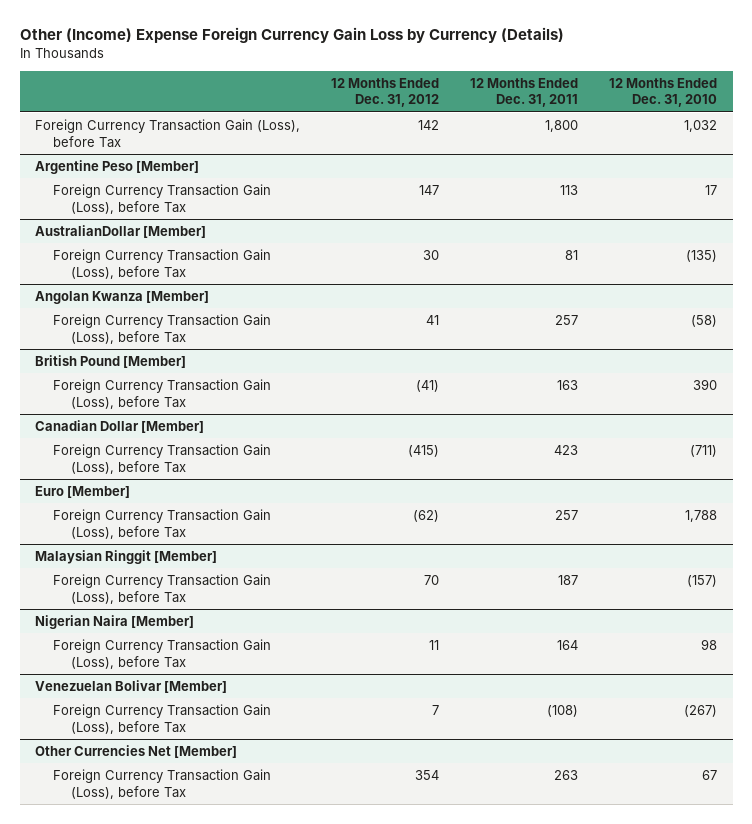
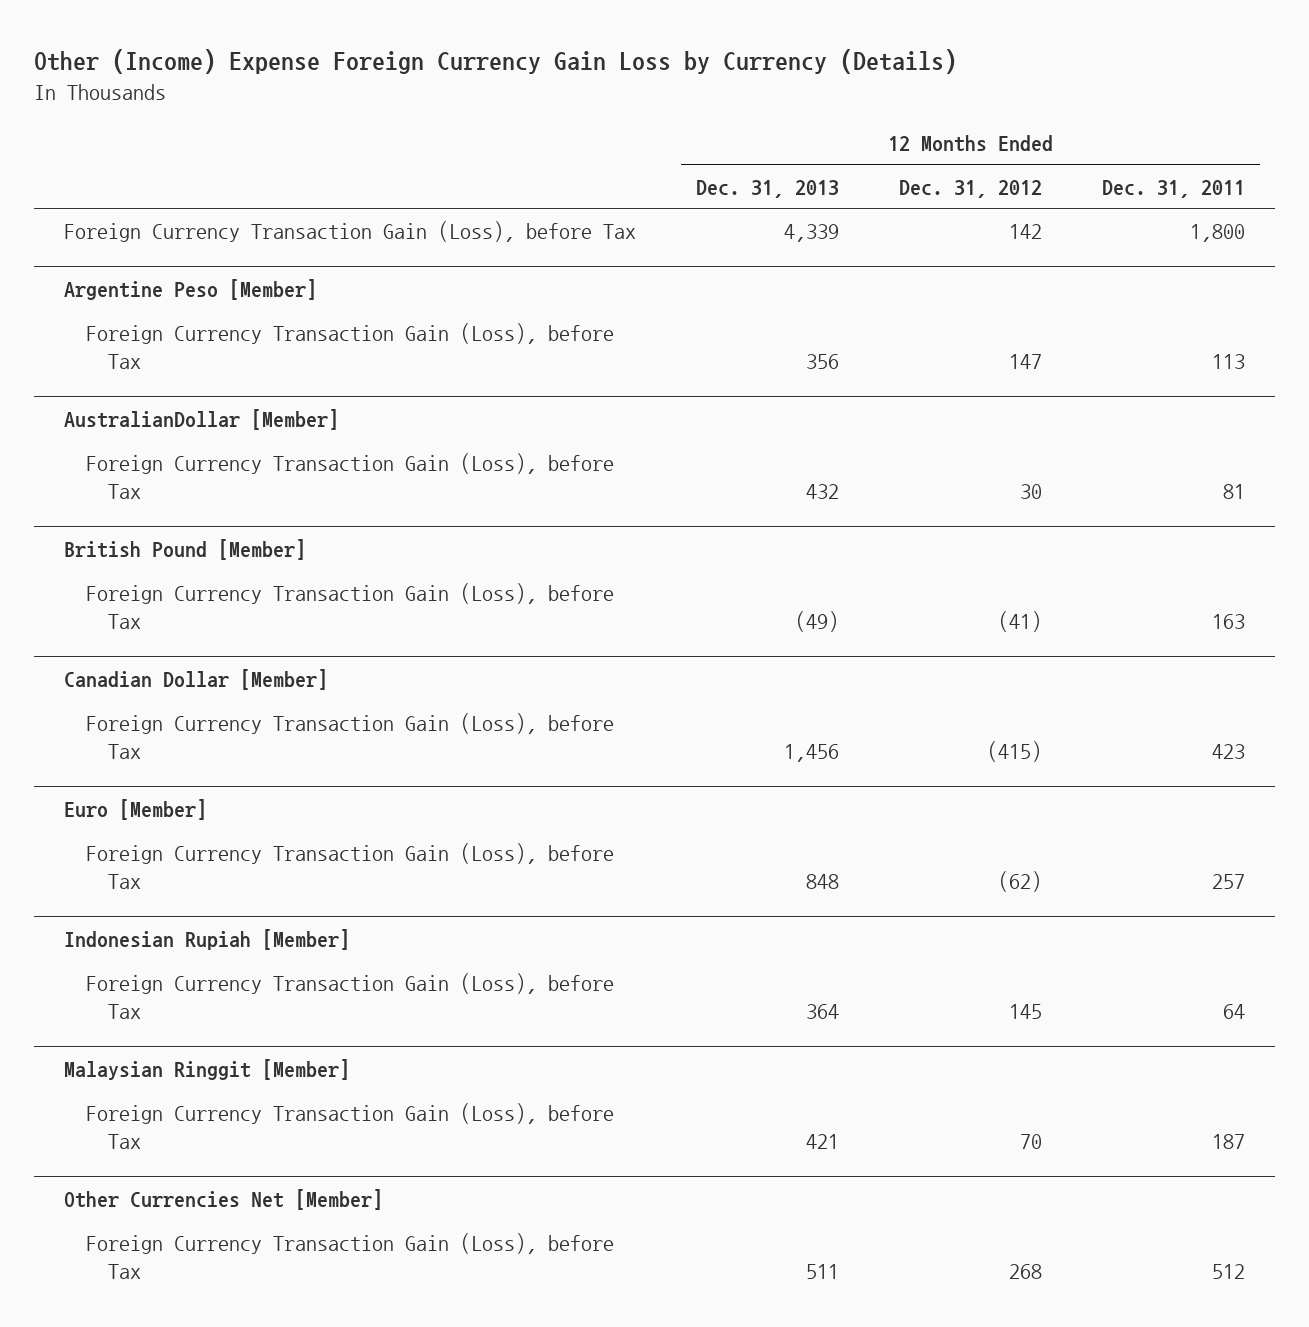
[609,77,718,108] 12 Months Ended Dec. 31, 2010 -> none
none -> [696,179,840,198] Dec. 31, 2013
[35,290,210,304] Angolan Kwanza [Member] -> none
[52,313,271,344] Foreign Currency Transaction Gain (Loss), before Tax -> none
none -> [64,928,351,950] Indonesian Rupiah [Member]
none -> [85,973,614,1019] Foreign Currency Transaction Gain (Loss), before Tax
[35,614,195,629] Nigerian Naira [Member] -> none
[52,638,271,669] Foreign Currency Transaction Gain (Loss), before Tax -> none
[35,679,228,693] Venezuelan Bolivar [Member] -> none
[52,703,271,734] Foreign Currency Transaction Gain (Loss), before Tax -> none
[415,769,440,780] 354 -> [1009,1263,1043,1279] 268
[554,769,579,780] 263 -> [1212,1263,1246,1279] 512

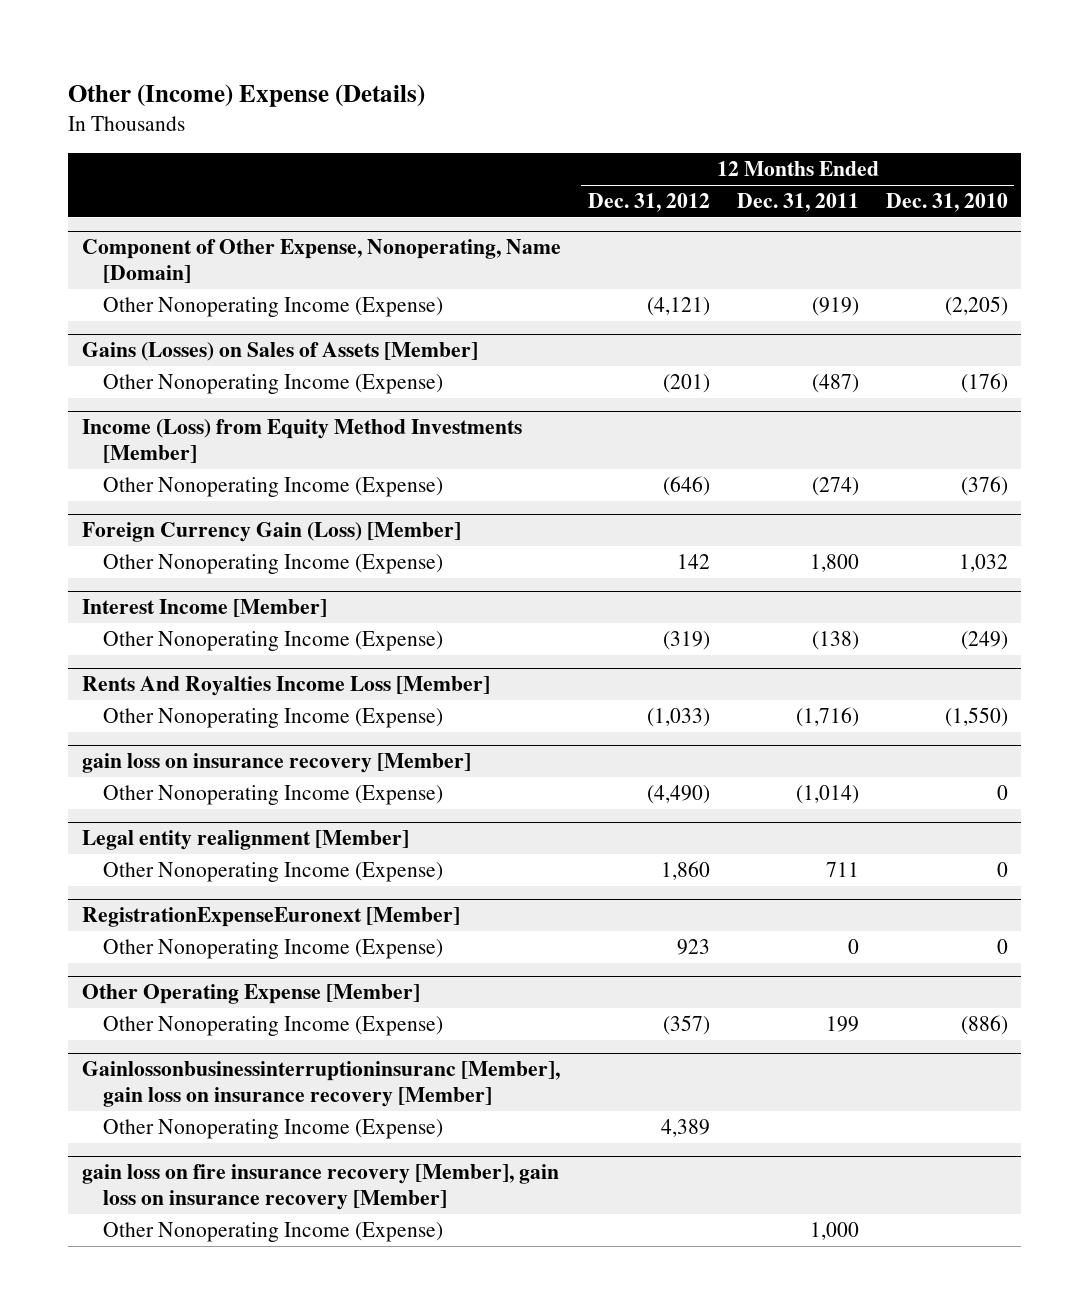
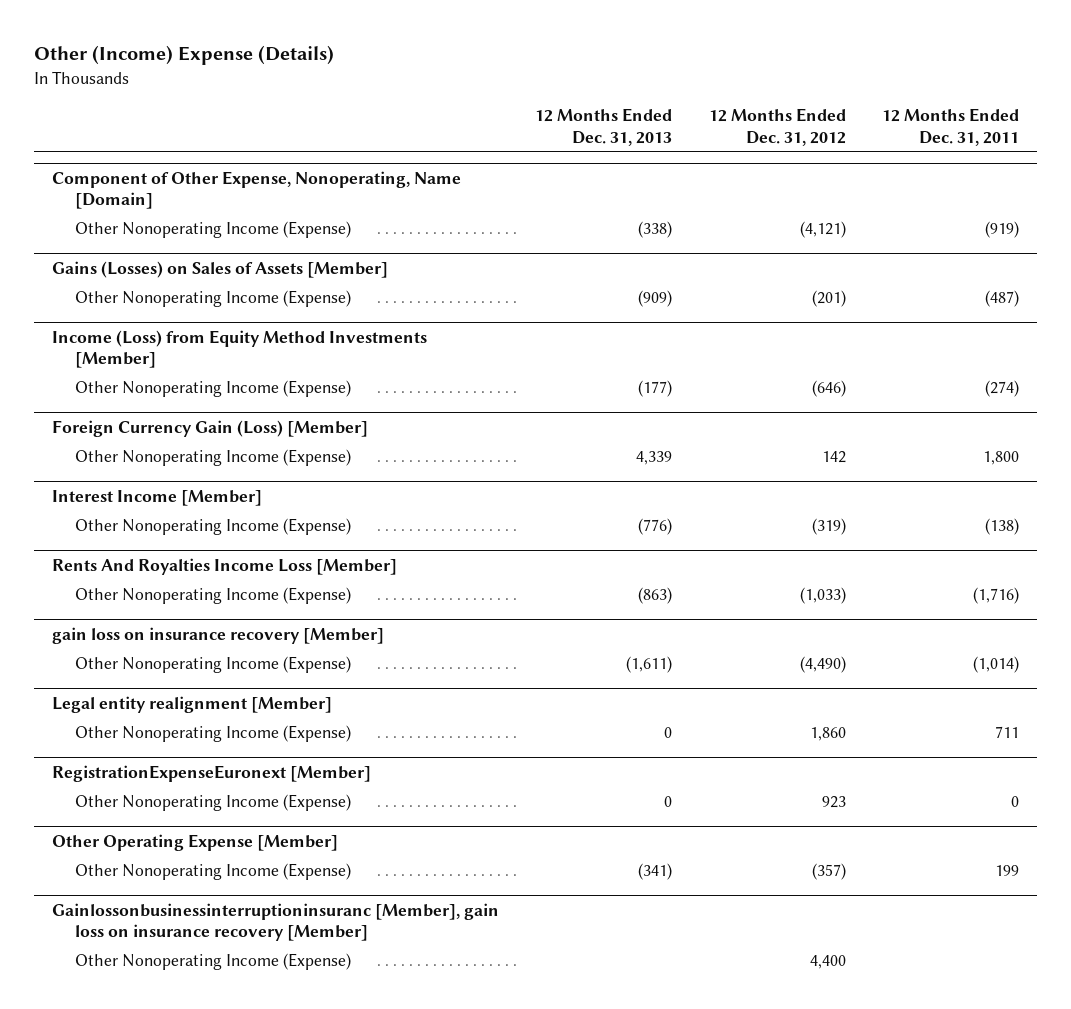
[885,193,1008,213] Dec. 31, 2010 -> none
none -> [535,108,673,146] 12 Months Ended Dec. 31, 2013
[81,1164,559,1211] gain loss on fire insurance recovery [Member], gain loss on insurance recovery [Member] -> none
[102,1222,443,1243] Other Nonoperating Income (Expense) -> none
[660,1119,710,1138] 4,389 -> [809,955,846,970] 4,400

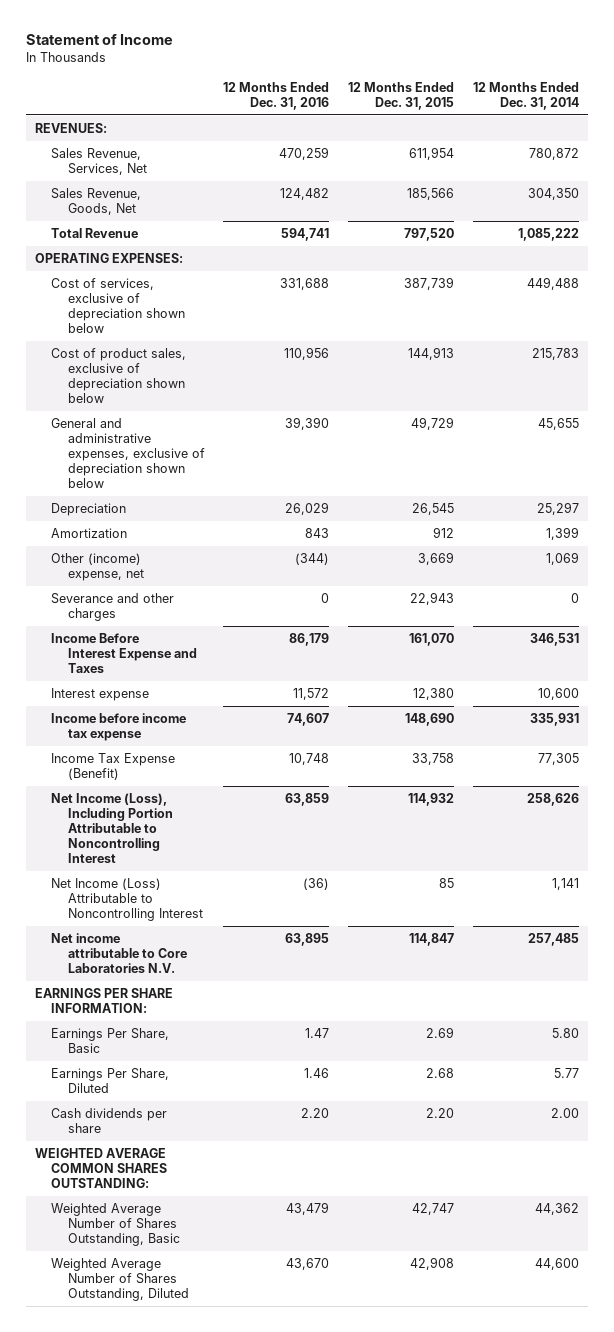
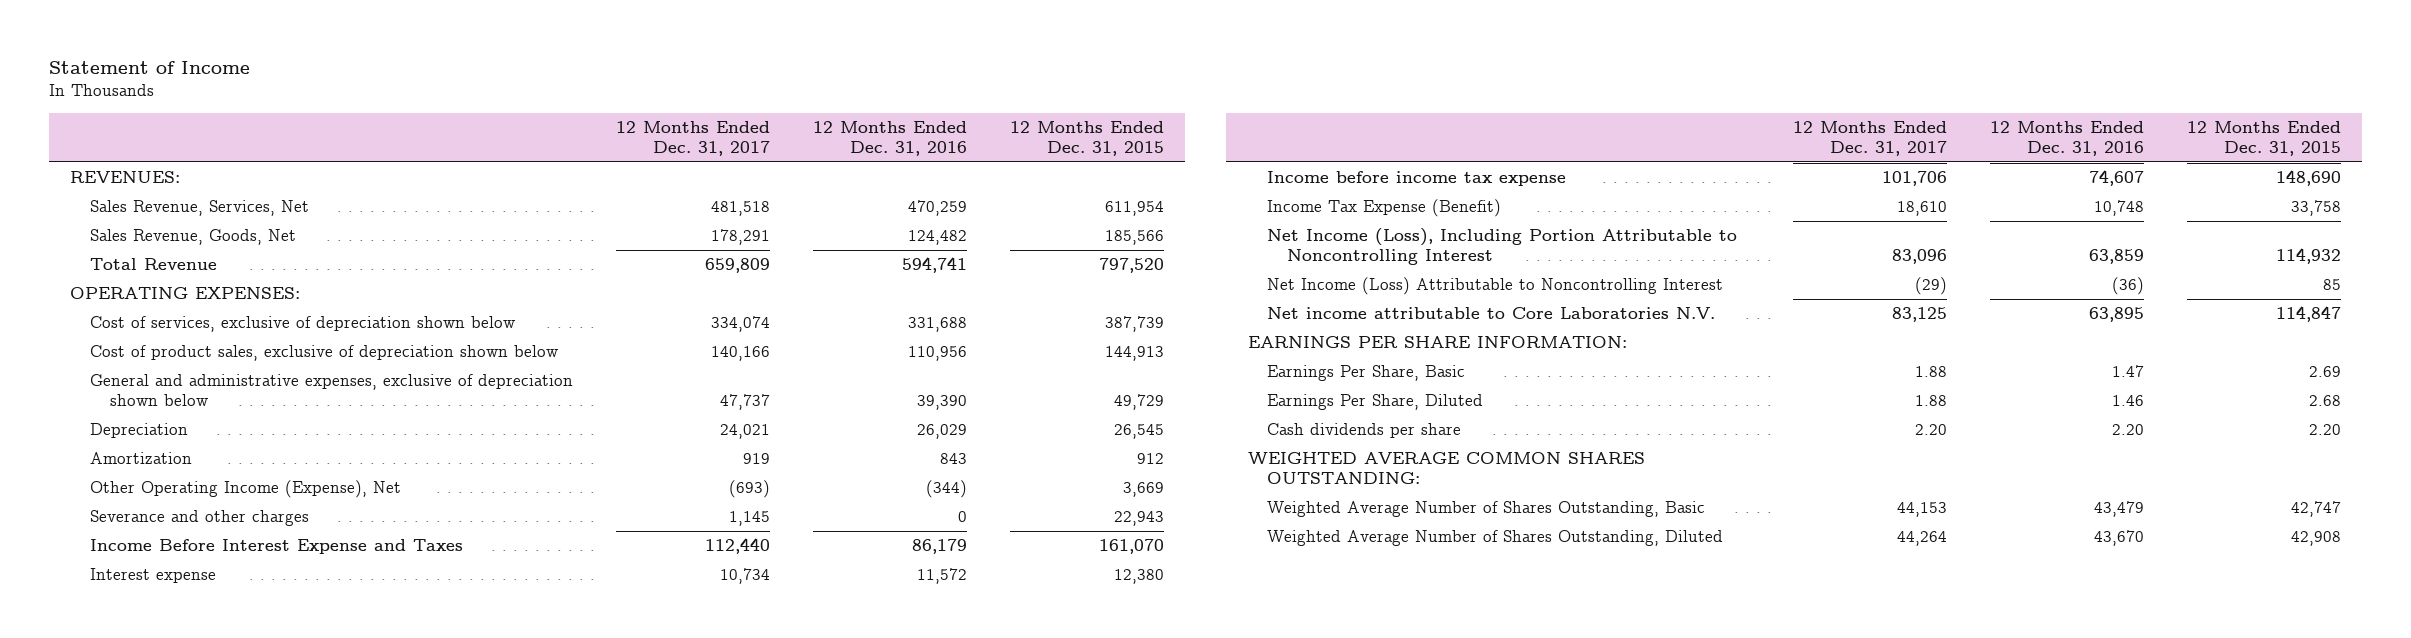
[472,81,579,111] 12 Months Ended Dec. 31, 2014 -> none
none -> [616,121,771,156] 12 Months Ended Dec. 31, 2017
[51,552,144,582] Other (income) expense, net -> [90,480,402,499] Other Operating Income (Expense), Net

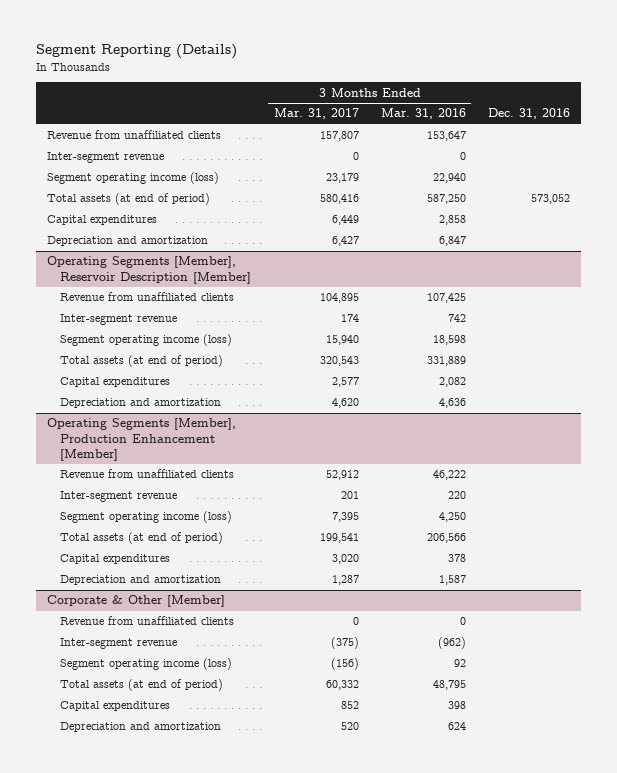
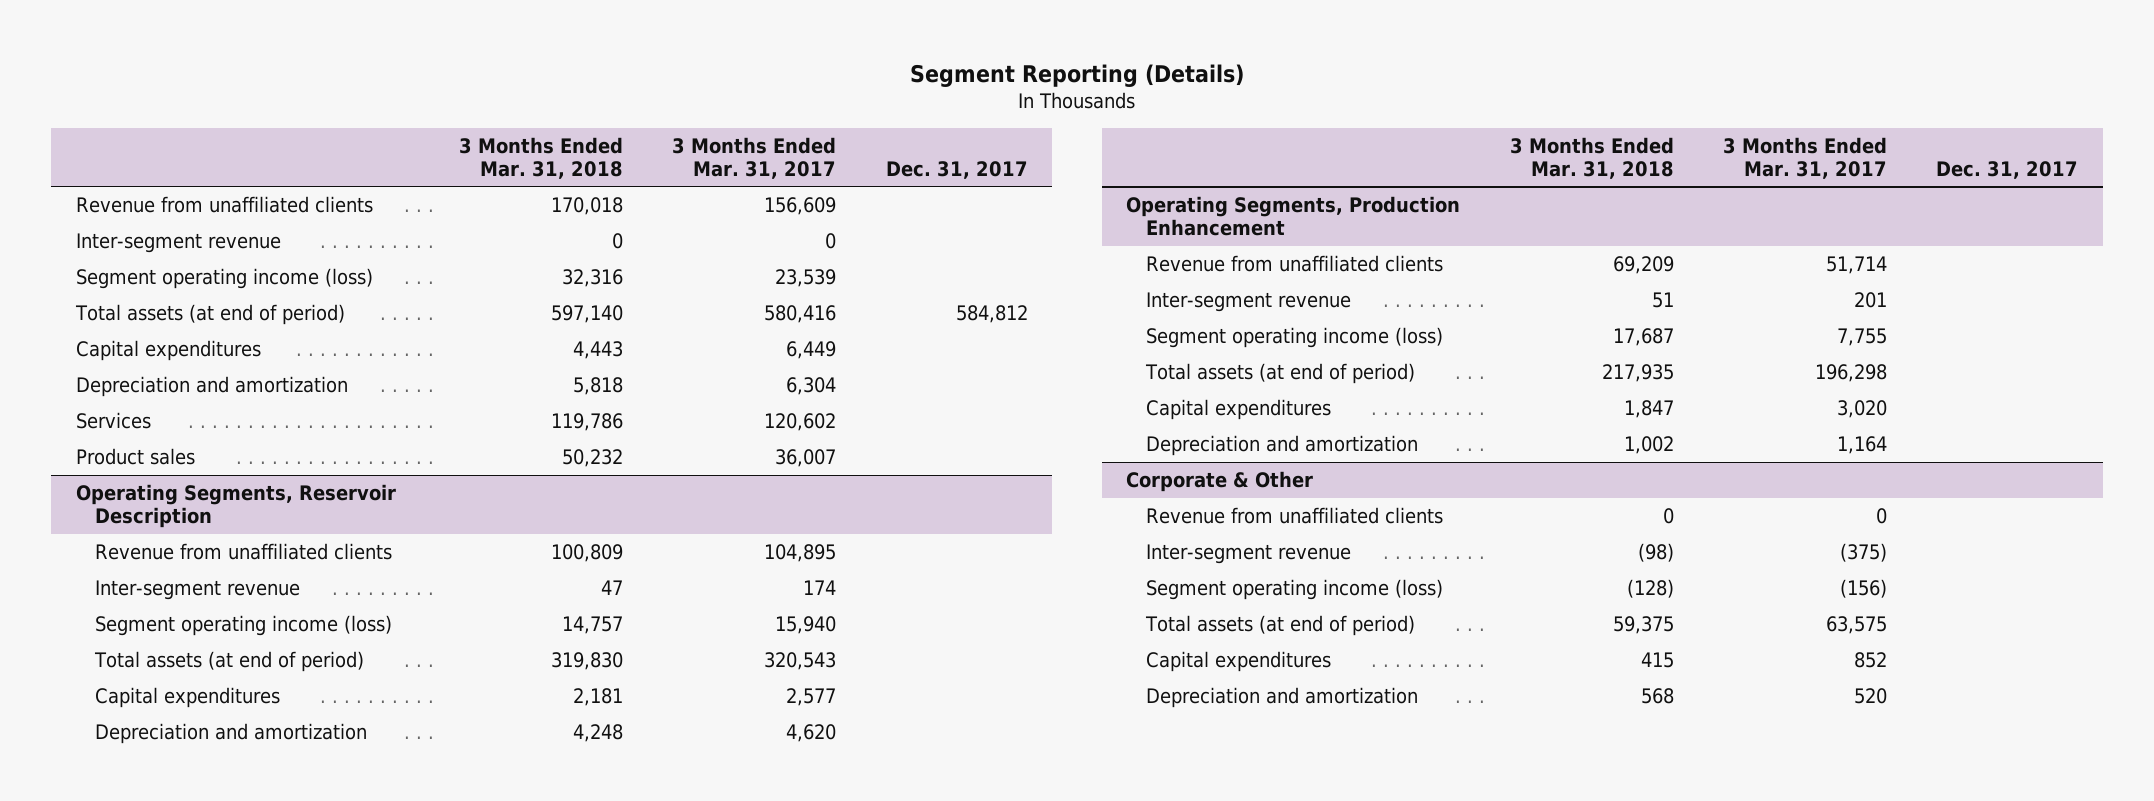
[380,108,466,120] Mar. 31, 2016 -> none
[488,108,571,120] Dec. 31, 2016 -> none
none -> [459,136,624,179] 3 Months Ended Mar. 31, 2018
none -> [885,160,1028,179] Dec. 31, 2017
[319,131,359,142] 157,807 -> [764,197,837,216] 156,609
[325,173,359,184] 23,179 -> [775,269,837,288] 23,539
[331,236,359,247] 6,427 -> [786,377,837,396] 6,304
none -> [75,412,151,430] Services
none -> [75,448,195,466] Product sales
[47,256,252,284] Operating Segments [Member], Reservoir Description [Member] -> [75,484,396,528] Operating Segments, Reservoir Description
[47,418,237,461] Operating Segments [Member], Production Enhancement [Member] -> [1126,196,1461,236] Operating Segments, Production Enhancement
[325,470,359,481] 52,912 -> [1825,256,1887,275] 51,714
[331,512,359,523] 7,395 -> [1836,328,1887,347] 7,755
[319,533,359,544] 199,541 -> [1814,364,1887,383] 196,298
[331,575,359,586] 1,287 -> [1836,436,1887,455] 1,164
[47,595,226,608] Corporate & Other [Member] -> [1126,471,1314,493] Corporate & Other
[325,680,359,691] 60,332 -> [1825,616,1887,635] 63,575

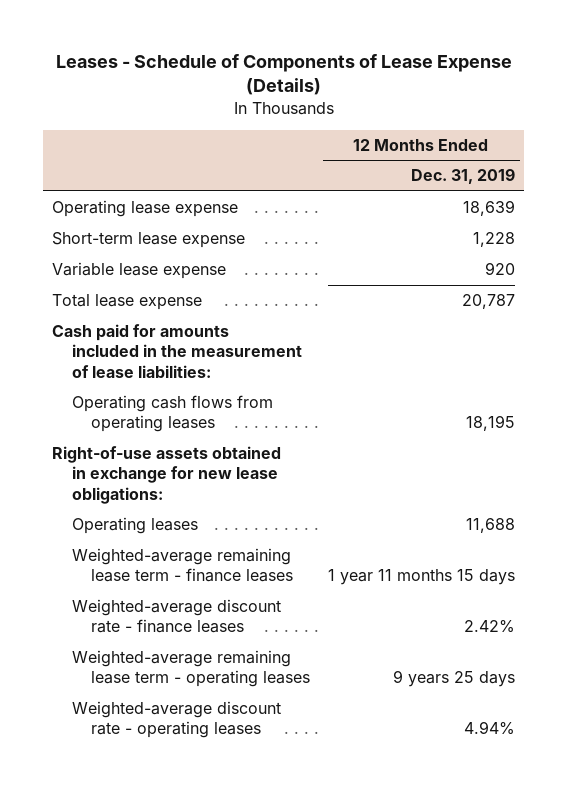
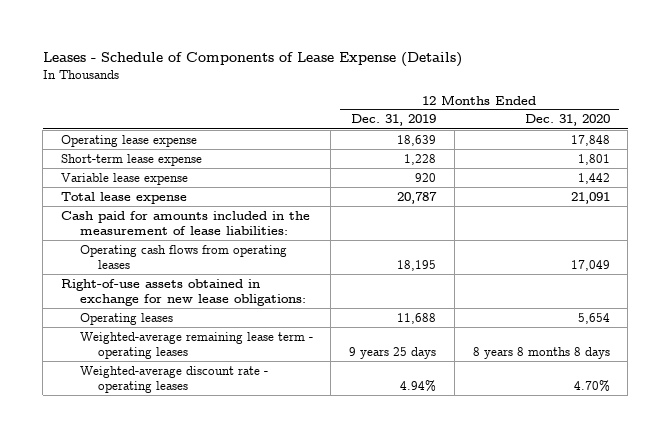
none -> [524,114,610,127] Dec. 31, 2020
[71,548,293,583] Weighted-average remaining lease term - finance leases -> none
[71,599,281,634] Weighted-average discount rate - finance leases -> none

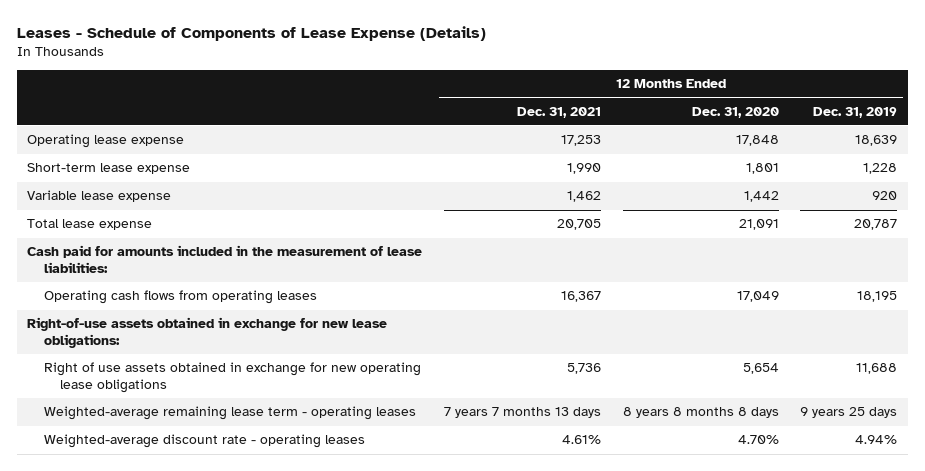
none -> [517,106,602,118] Dec. 31, 2021
[79,312,173,325] Operating leases -> [43,362,421,394] Right of use assets obtained in exchange for new operating lease obligations

